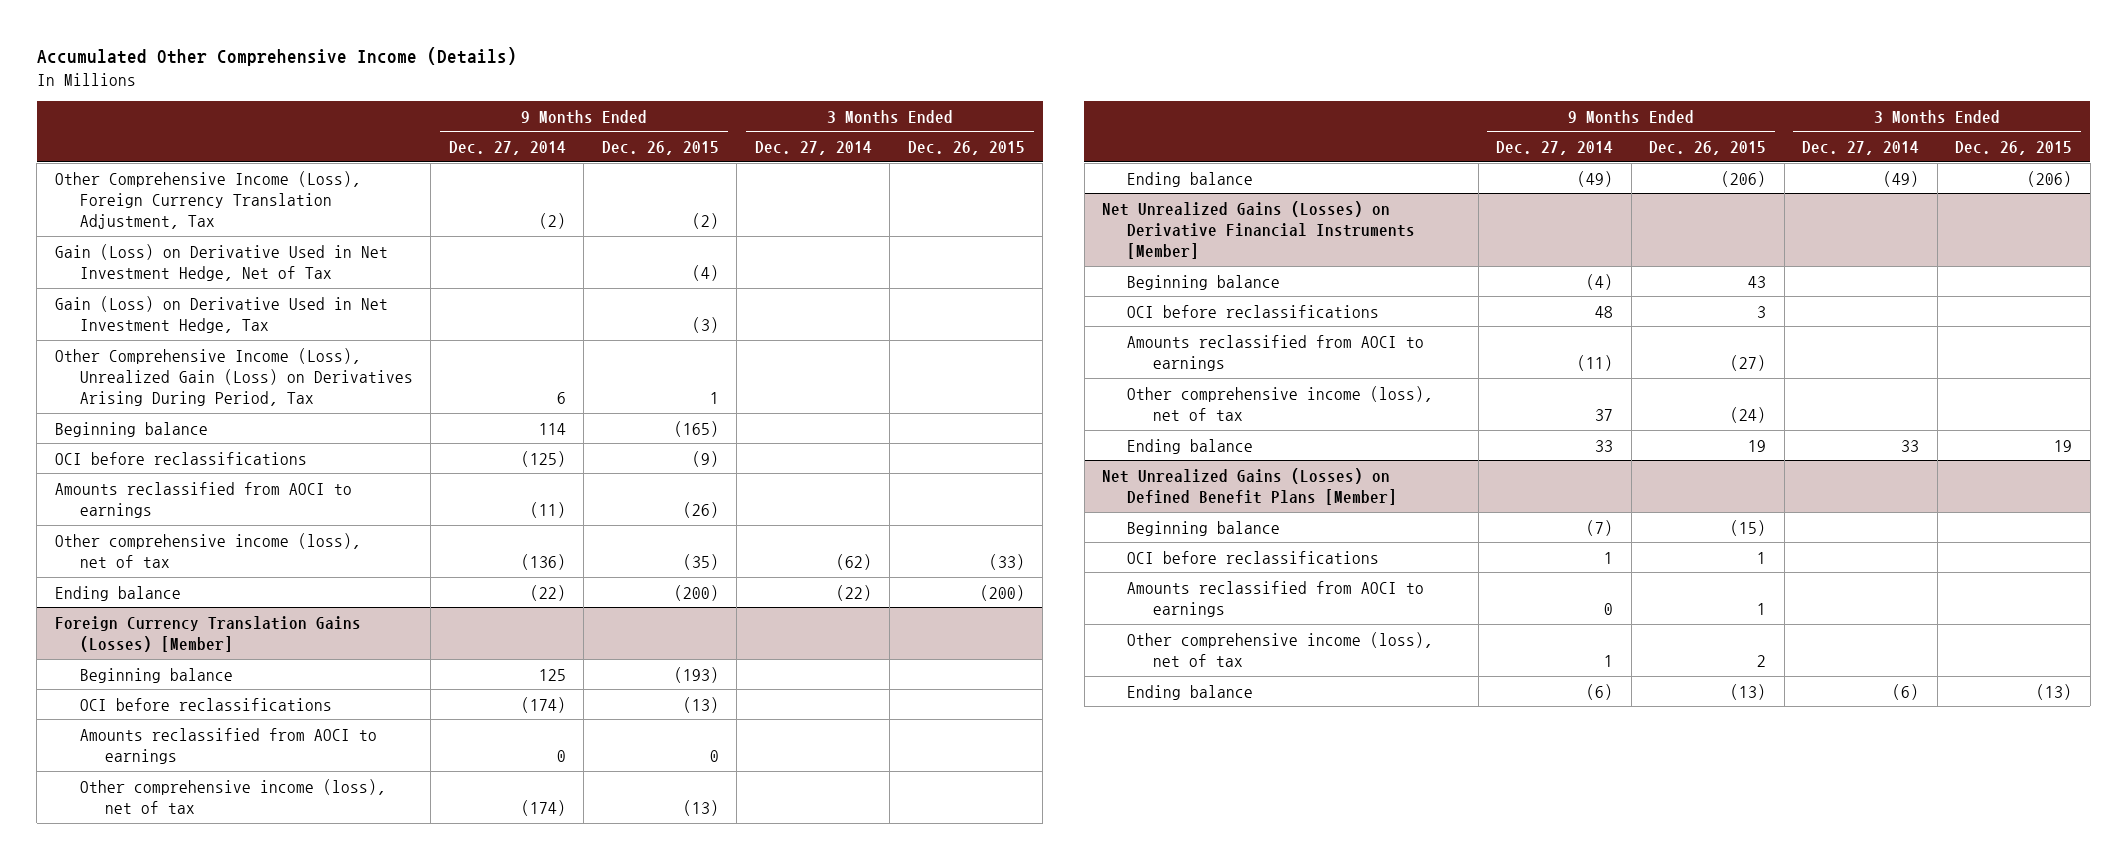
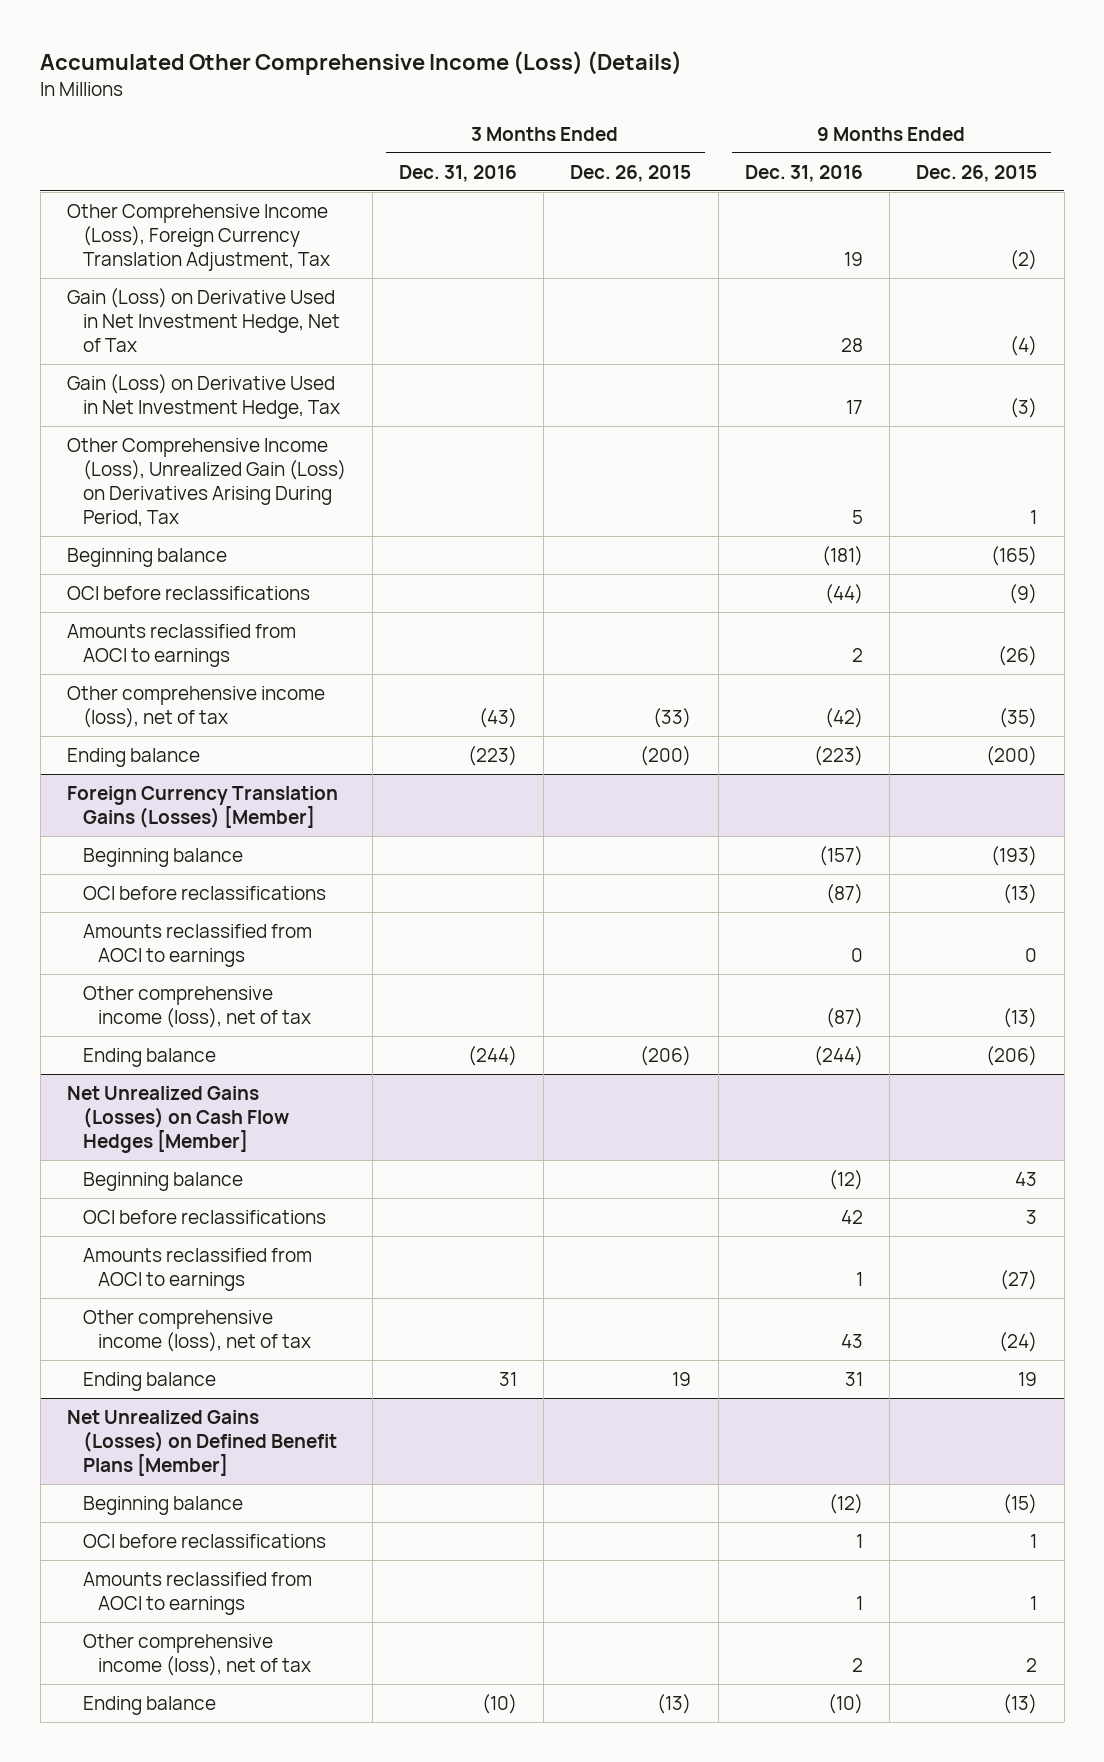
[36,47,517,67] Accumulated Other Comprehensive Income (Details) -> [40,50,683,75] Accumulated Other Comprehensive Income (Loss) (Details)
[448,140,566,155] Dec. 27, 2014 -> none
[754,140,872,155] Dec. 27, 2014 -> none
none -> [399,164,518,182] Dec. 31, 2016
none -> [744,164,863,182] Dec. 31, 2016
[1102,200,1416,259] Net Unrealized Gains (Losses) on Derivative Financial Instruments [Member] -> [66,1086,289,1154] Net Unrealized Gains (Losses) on Cash Flow Hedges [Member]

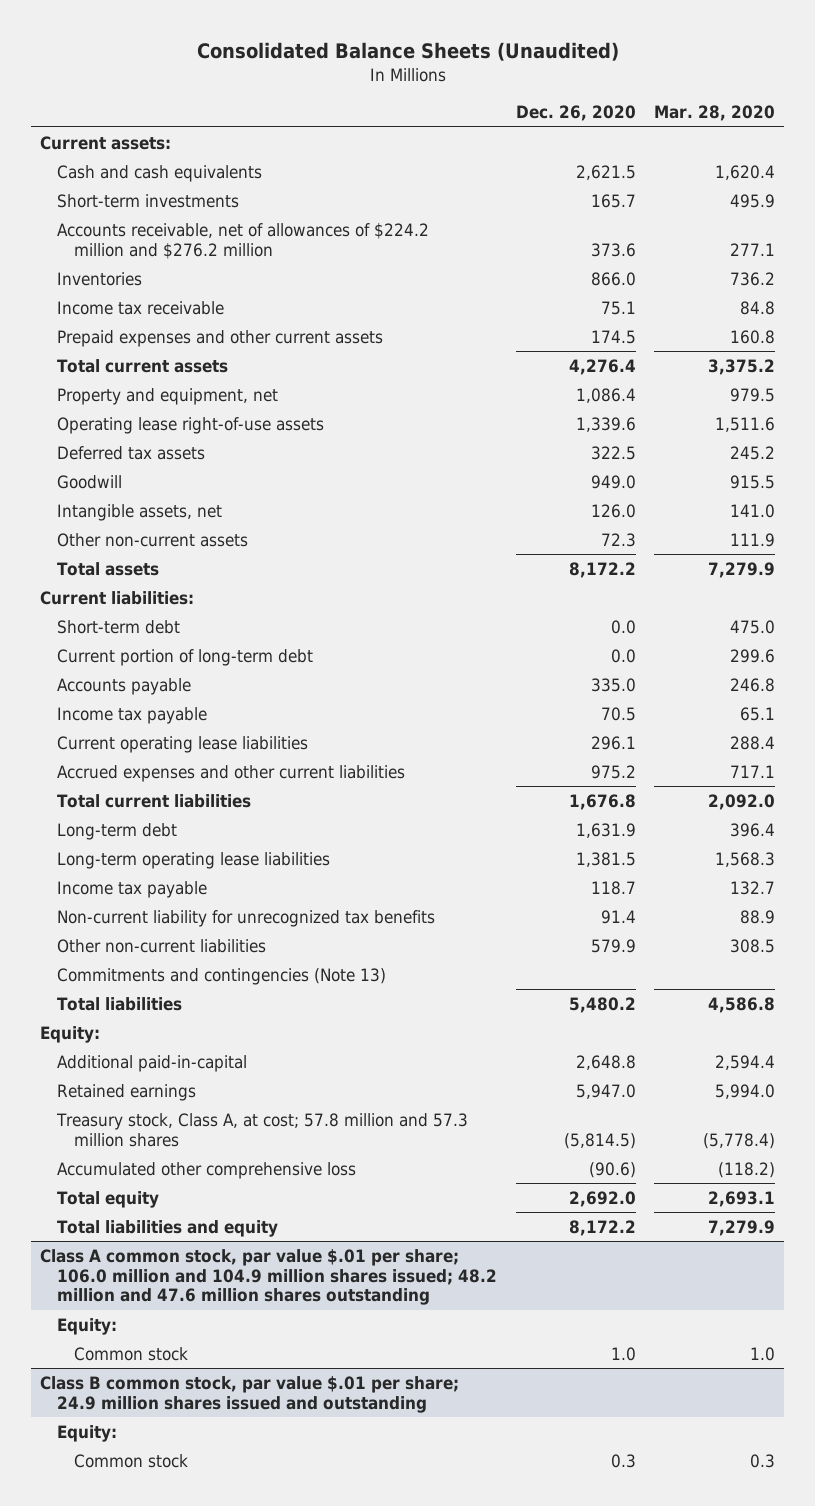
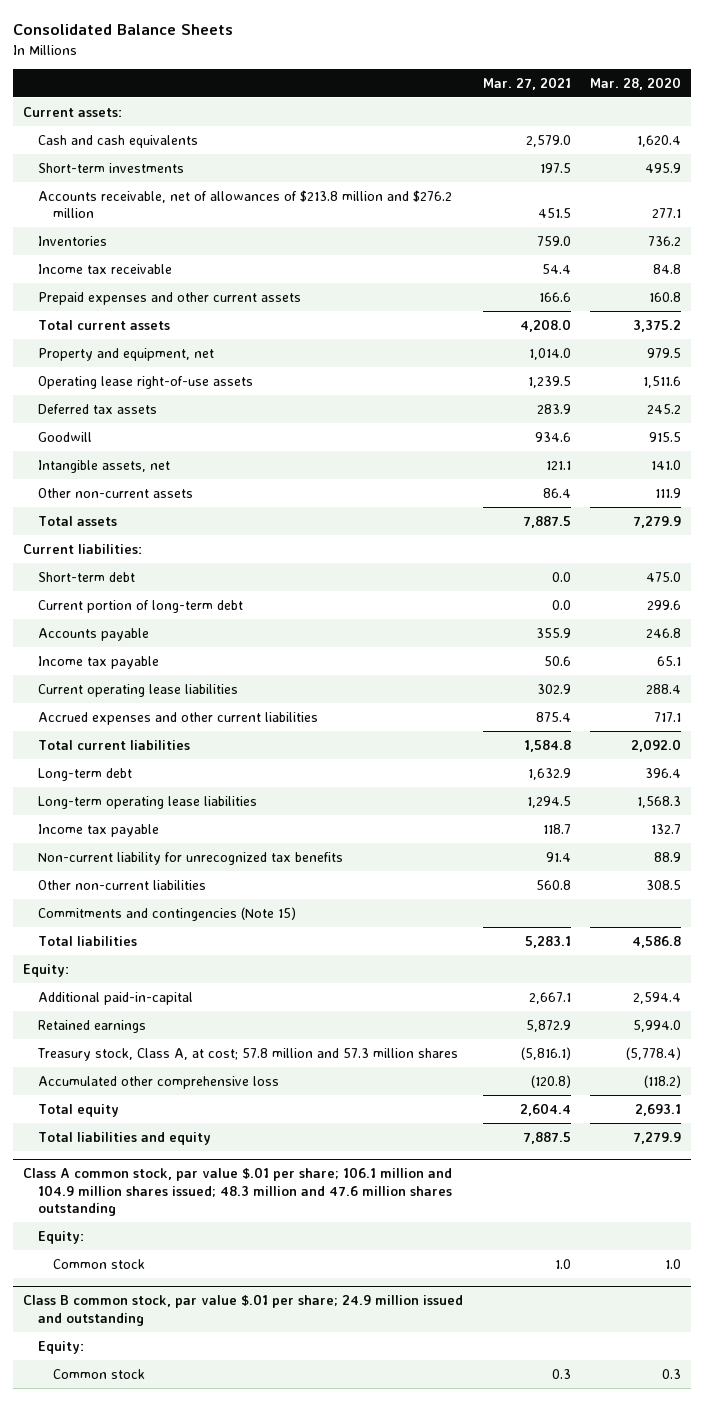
[196,41,619,61] Consolidated Balance Sheets (Unaudited) -> [13,24,234,36] Consolidated Balance Sheets
[515,105,636,122] Dec. 26, 2020 -> none
none -> [482,76,571,90] Mar. 27, 2021
[57,222,430,259] Accounts receivable, net of allowances of $224.2 million and $276.2 million -> [37,189,452,219] Accounts receivable, net of allowances of $213.8 million and $276.2 million
[57,967,387,985] Commitments and contingencies (Note 13) -> [37,906,296,921] Commitments and contingencies (Note 15)
[40,1248,498,1306] Class A common stock, par value $.01 per share; 106.0 million and 104.9 million shares issued; 48.2 million and 47.6 million shares outstanding -> [23,1167,453,1216] Class A common stock, par value $.01 per share; 106.1 million and 104.9 million shares issued; 48.3 million and 47.6 million shares outstanding
[40,1375,460,1413] Class B common stock, par value $.01 per share; 24.9 million shares issued and outstanding -> [23,1294,464,1326] Class B common stock, par value $.01 per share; 24.9 million issued and outstanding

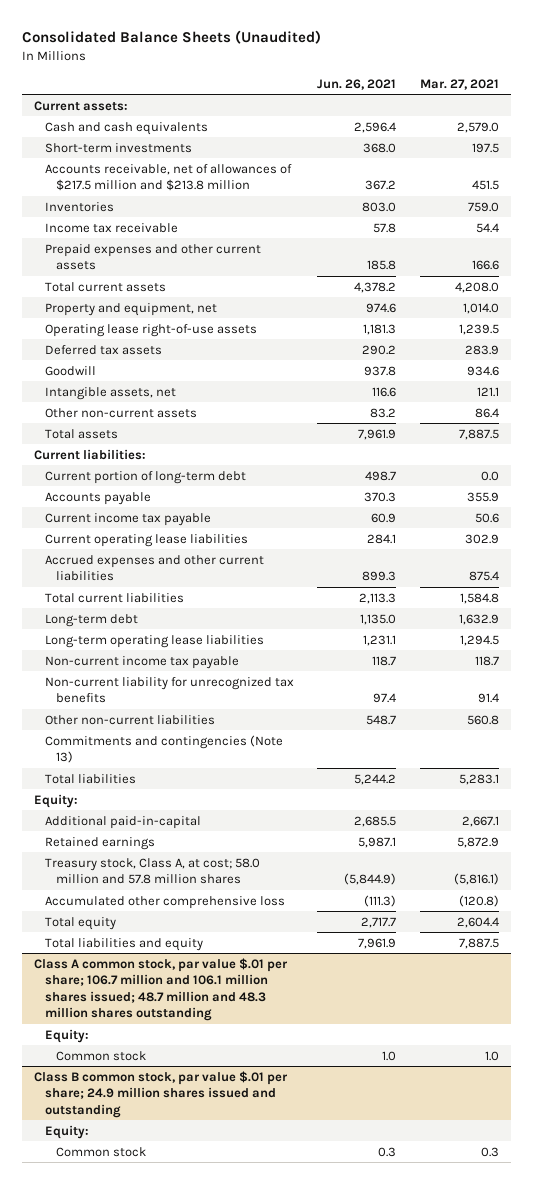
[13,24,234,36] Consolidated Balance Sheets -> [22,30,322,45] Consolidated Balance Sheets (Unaudited)
[590,76,682,90] Mar. 28, 2020 -> none
none -> [317,78,397,90] Jun. 26, 2021
[37,189,452,219] Accounts receivable, net of allowances of $213.8 million and $276.2 million -> [44,163,292,192] Accounts receivable, net of allowances of $217.5 million and $213.8 million
[37,571,135,582] Short-term debt -> none
[37,655,159,669] Income tax payable -> [44,512,211,526] Current income tax payable
[37,823,159,837] Income tax payable -> [44,655,239,669] Non-current income tax payable
[37,906,296,921] Commitments and contingencies (Note 15) -> [44,734,283,764] Commitments and contingencies (Note 13)
[36,1047,458,1061] Treasury stock, Class A, at cost; 57.8 million and 57.3 million shares -> [44,857,260,885] Treasury stock, Class A, at cost; 58.0 million and 57.8 million shares
[23,1167,453,1216] Class A common stock, par value $.01 per share; 106.1 million and 104.9 million shares issued; 48.3 million and 47.6 million shares outstanding -> [33,957,288,1022] Class A common stock, par value $.01 per share; 106.7 million and 106.1 million shares issued; 48.7 million and 48.3 million shares outstanding
[23,1294,464,1326] Class B common stock, par value $.01 per share; 24.9 million issued and outstanding -> [33,1070,288,1118] Class B common stock, par value $.01 per share; 24.9 million shares issued and outstanding

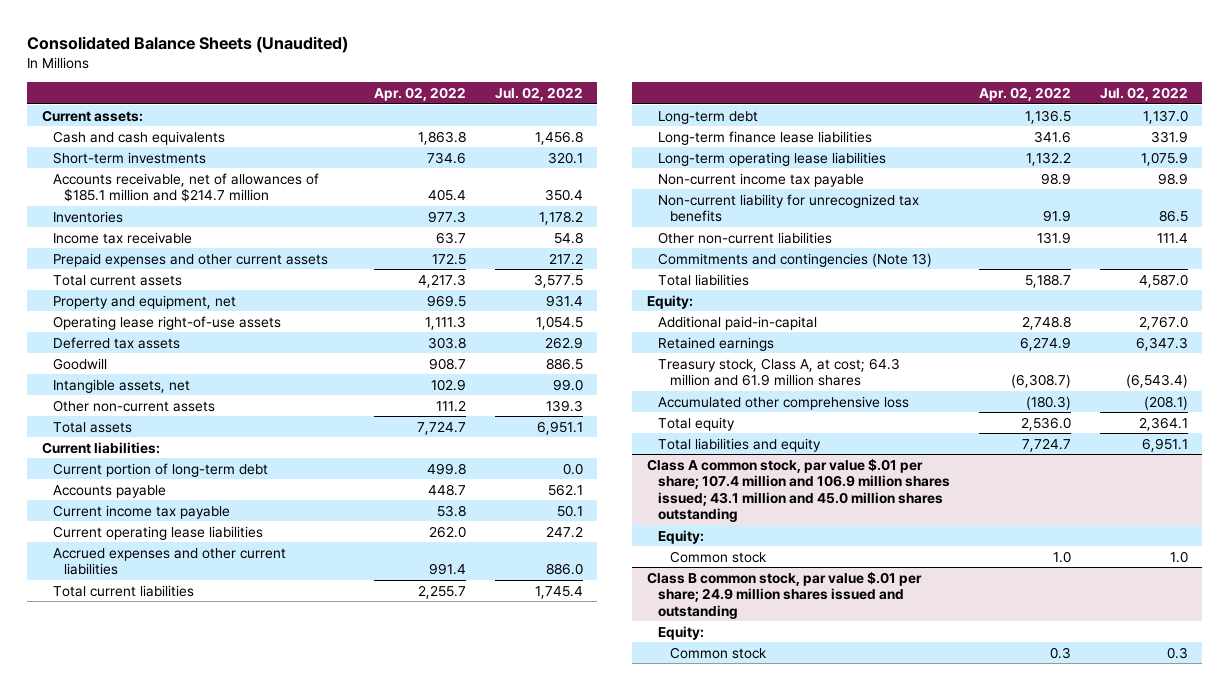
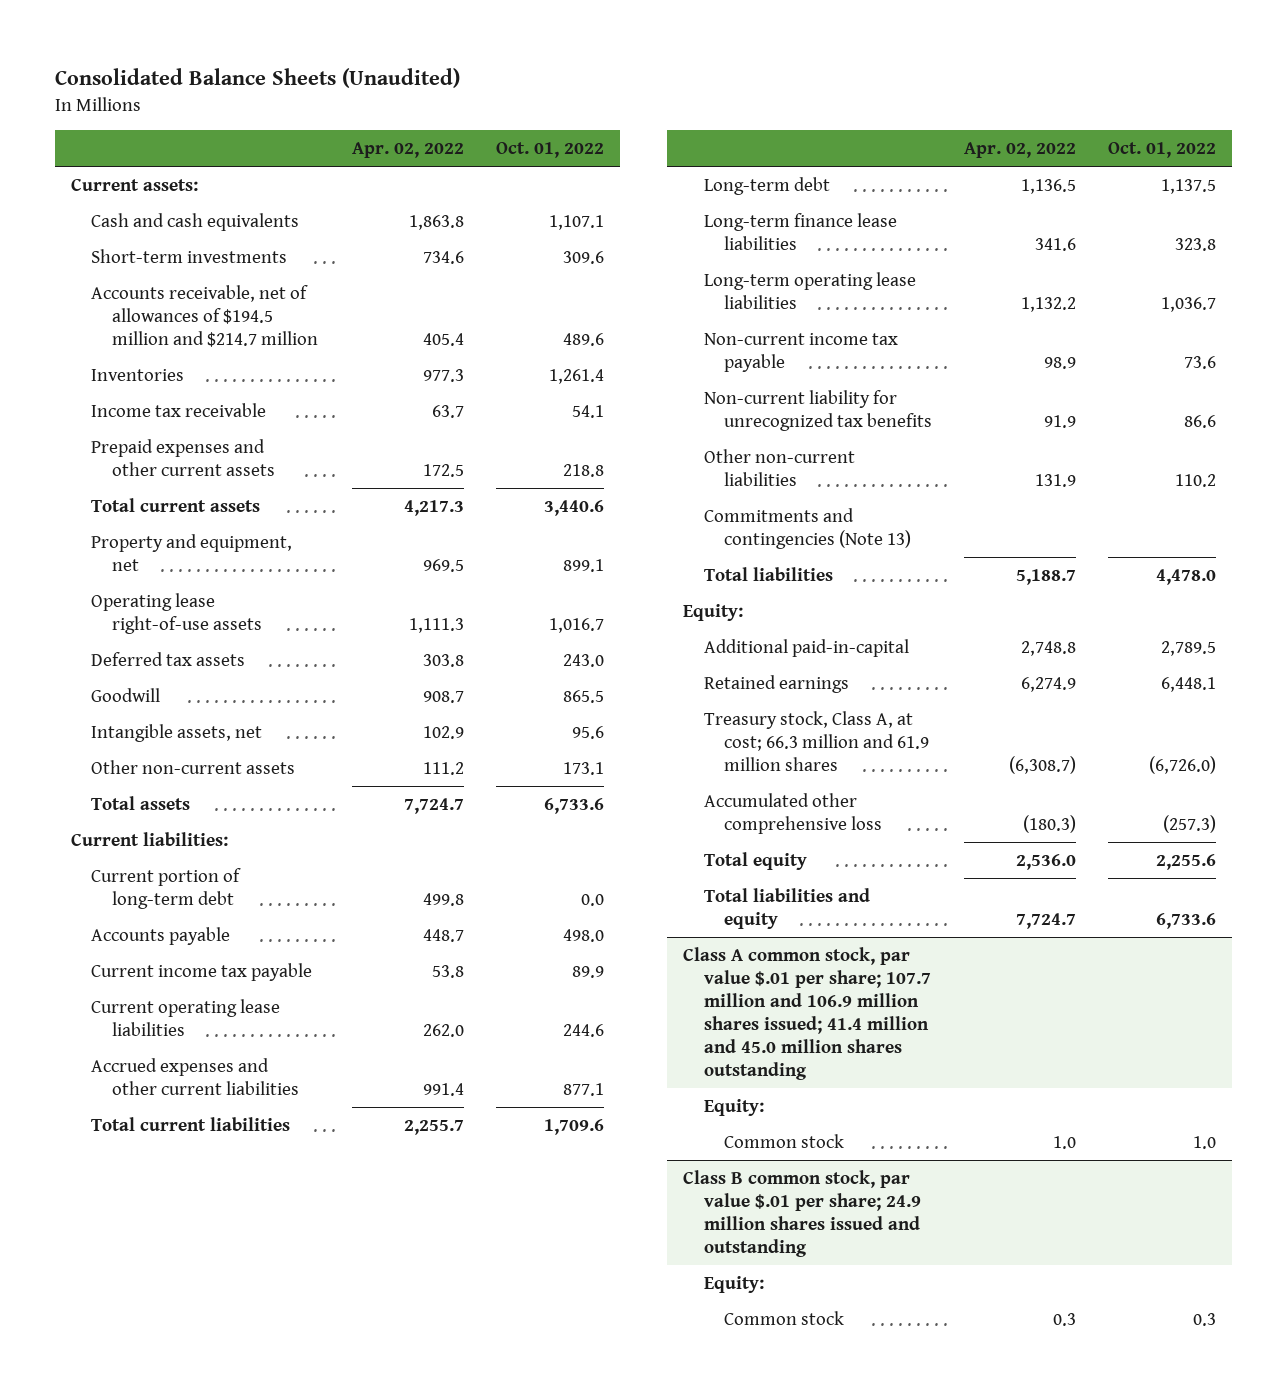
[494,87,583,102] Jul. 02, 2022 -> none
none -> [495,141,604,158] Oct. 01, 2022
[53,172,320,203] Accounts receivable, net of allowances of $185.1 million and $214.7 million -> [91,285,319,348] Accounts receivable, net of allowances of $194.5 million and $214.7 million
[658,357,901,387] Treasury stock, Class A, at cost; 64.3 million and 61.9 million shares -> [703,711,930,772] Treasury stock, Class A, at cost; 66.3 million and 61.9 million shares
[646,457,951,523] Class A common stock, par value $.01 per share; 107.4 million and 106.9 million shares issued; 43.1 million and 45.0 million shares outstanding -> [683,947,931,1081] Class A common stock, par value $.01 per share; 107.7 million and 106.9 million shares issued; 41.4 million and 45.0 million shares outstanding

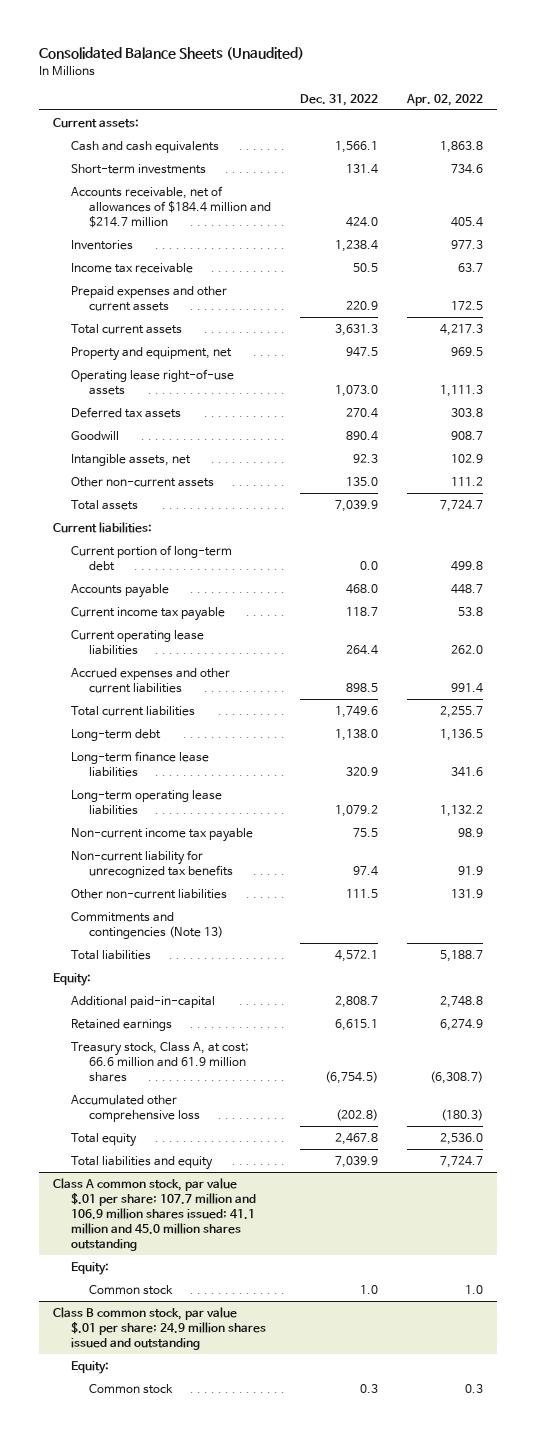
[495,141,604,158] Oct. 01, 2022 -> none
none -> [299,93,378,106] Dec. 31, 2022
[91,285,319,348] Accounts receivable, net of allowances of $194.5 million and $214.7 million -> [71,185,272,228] Accounts receivable, net of allowances of $184.4 million and $214.7 million
[703,711,930,772] Treasury stock, Class A, at cost; 66.3 million and 61.9 million shares -> [71,1041,250,1082] Treasury stock, Class A, at cost; 66.6 million and 61.9 million shares
[683,947,931,1081] Class A common stock, par value $.01 per share; 107.7 million and 106.9 million shares issued; 41.4 million and 45.0 million shares outstanding -> [53,1177,257,1251] Class A common stock, par value $.01 per share; 107.7 million and 106.9 million shares issued; 41.1 million and 45.0 million shares outstanding

